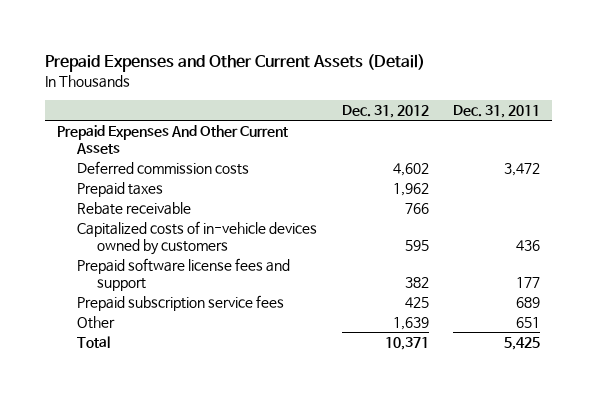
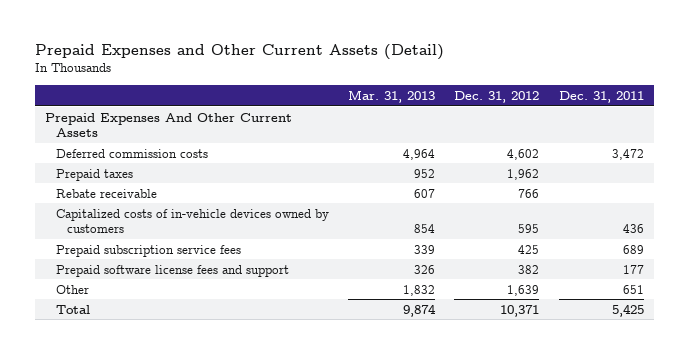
none -> [347,89,435,103] Mar. 31, 2013
[77,258,291,291] Prepaid software license fees and support -> [55,264,289,277] Prepaid software license fees and support

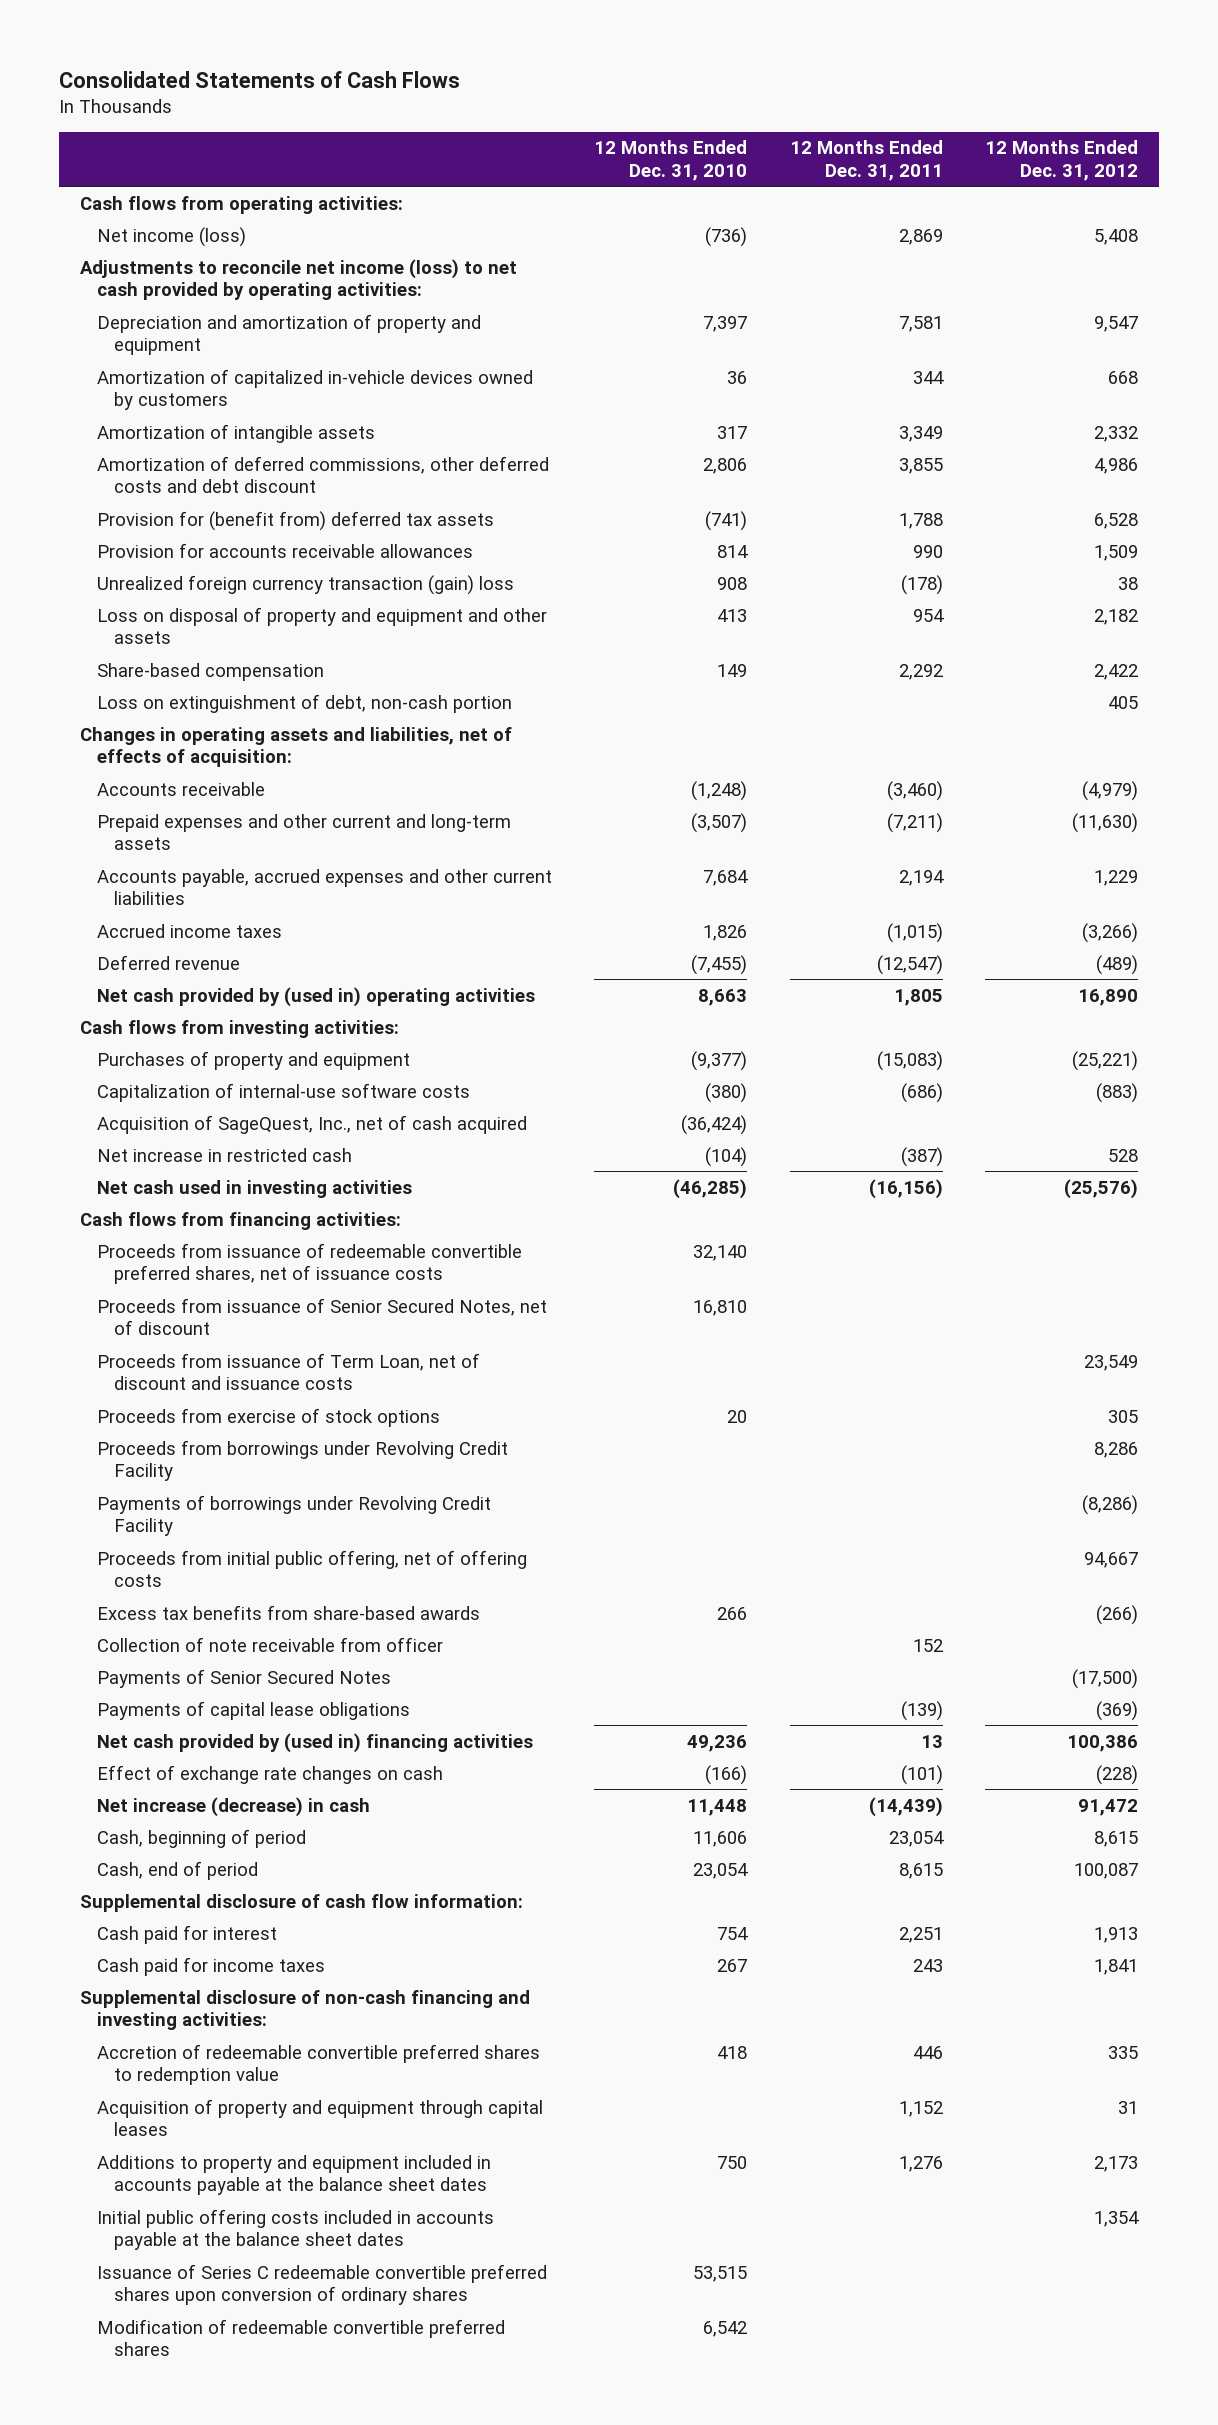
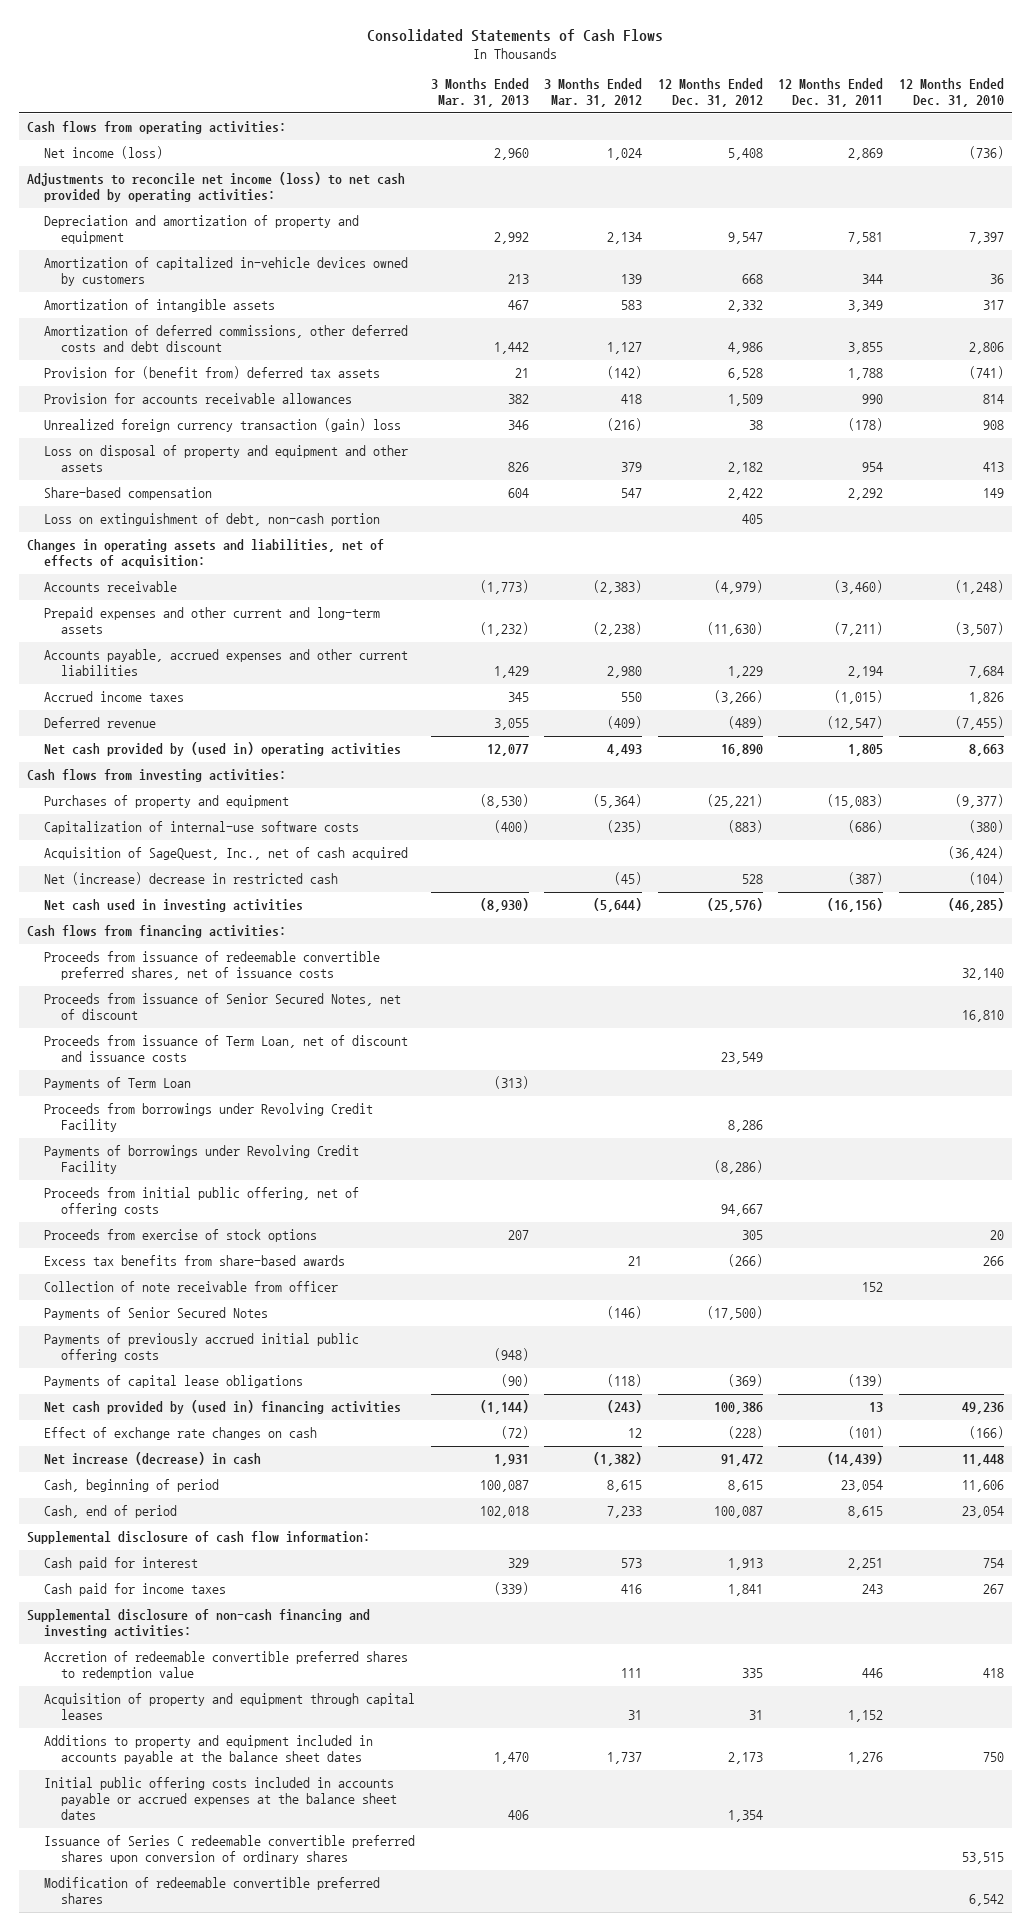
none -> [430,78,529,108] 3 Months Ended Mar. 31, 2013
none -> [544,78,643,108] 3 Months Ended Mar. 31, 2012
[97,1147,353,1162] Net increase in restricted cash -> [44,872,339,886] Net (increase) decrease in restricted cash
none -> [44,1077,192,1091] Payments of Term Loan
[97,1407,441,1427] Proceeds from exercise of stock options -> [44,1229,318,1243] Proceeds from exercise of stock options
none -> [44,1333,360,1363] Payments of previously accrued initial public offering costs
[97,2208,495,2251] Initial public offering costs included in accounts payable at the balance sheet dates -> [44,1777,398,1821] Initial public offering costs included in accounts payable or accrued expenses at the balance sheet dates

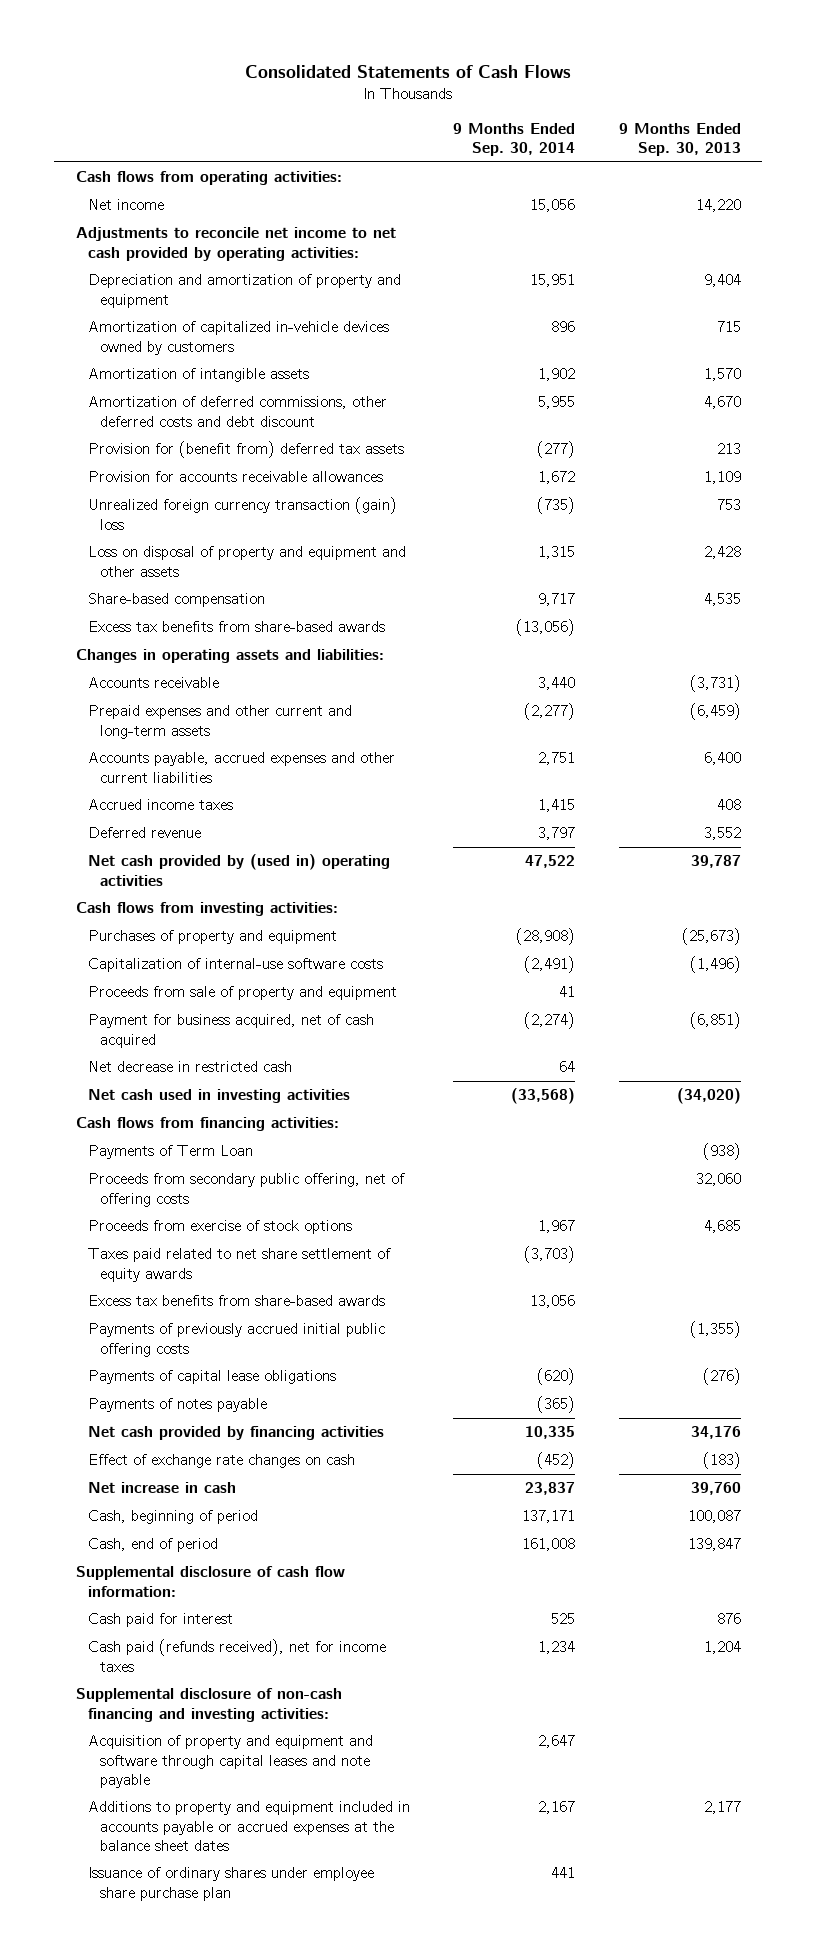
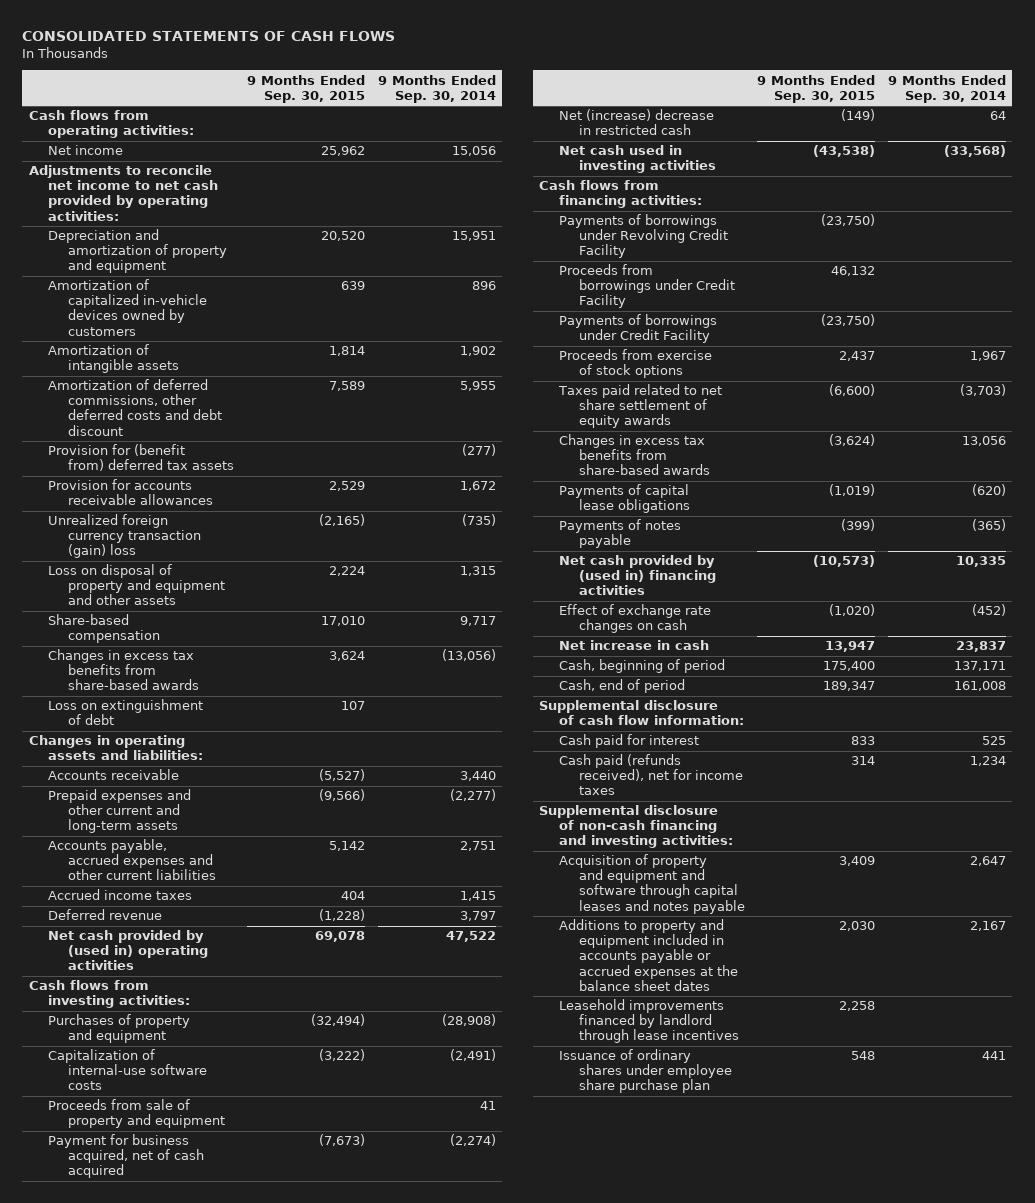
[245,65,572,79] Consolidated Statements of Cash Flows -> [22,31,396,42] CONSOLIDATED STATEMENTS OF CASH FLOWS
[618,123,741,157] 9 Months Ended Sep. 30, 2013 -> none
none -> [246,74,365,103] 9 Months Ended Sep. 30, 2015
[87,621,385,633] Excess tax benefits from share-based awards -> [48,649,199,691] Changes in excess tax benefits from share-based awards
none -> [48,699,204,726] Loss on extinguishment of debt
[87,1061,292,1073] Net decrease in restricted cash -> [558,109,714,136] Net (increase) decrease in restricted cash
[87,1145,253,1160] Payments of Term Loan -> none
[87,1173,405,1207] Proceeds from secondary public offering, net of offering costs -> none
none -> [558,214,728,259] Payments of borrowings under Revolving Credit Facility
none -> [558,264,735,309] Proceeds from borrowings under Credit Facility
none -> [558,314,717,344] Payments of borrowings under Credit Facility
[87,1323,385,1357] Payments of previously accrued initial public offering costs -> none
[87,1295,385,1307] Excess tax benefits from share-based awards -> [558,434,710,476] Changes in excess tax benefits from share-based awards
[87,1426,384,1441] Net cash provided by financing activities -> [558,555,716,596] Net cash provided by (used in) financing activities
[87,1735,373,1788] Acquisition of property and equipment and software through capital leases and note payable -> [558,854,745,914] Acquisition of property and equipment and software through capital leases and notes payable
none -> [558,999,739,1044] Leasehold improvements financed by landlord through lease incentives

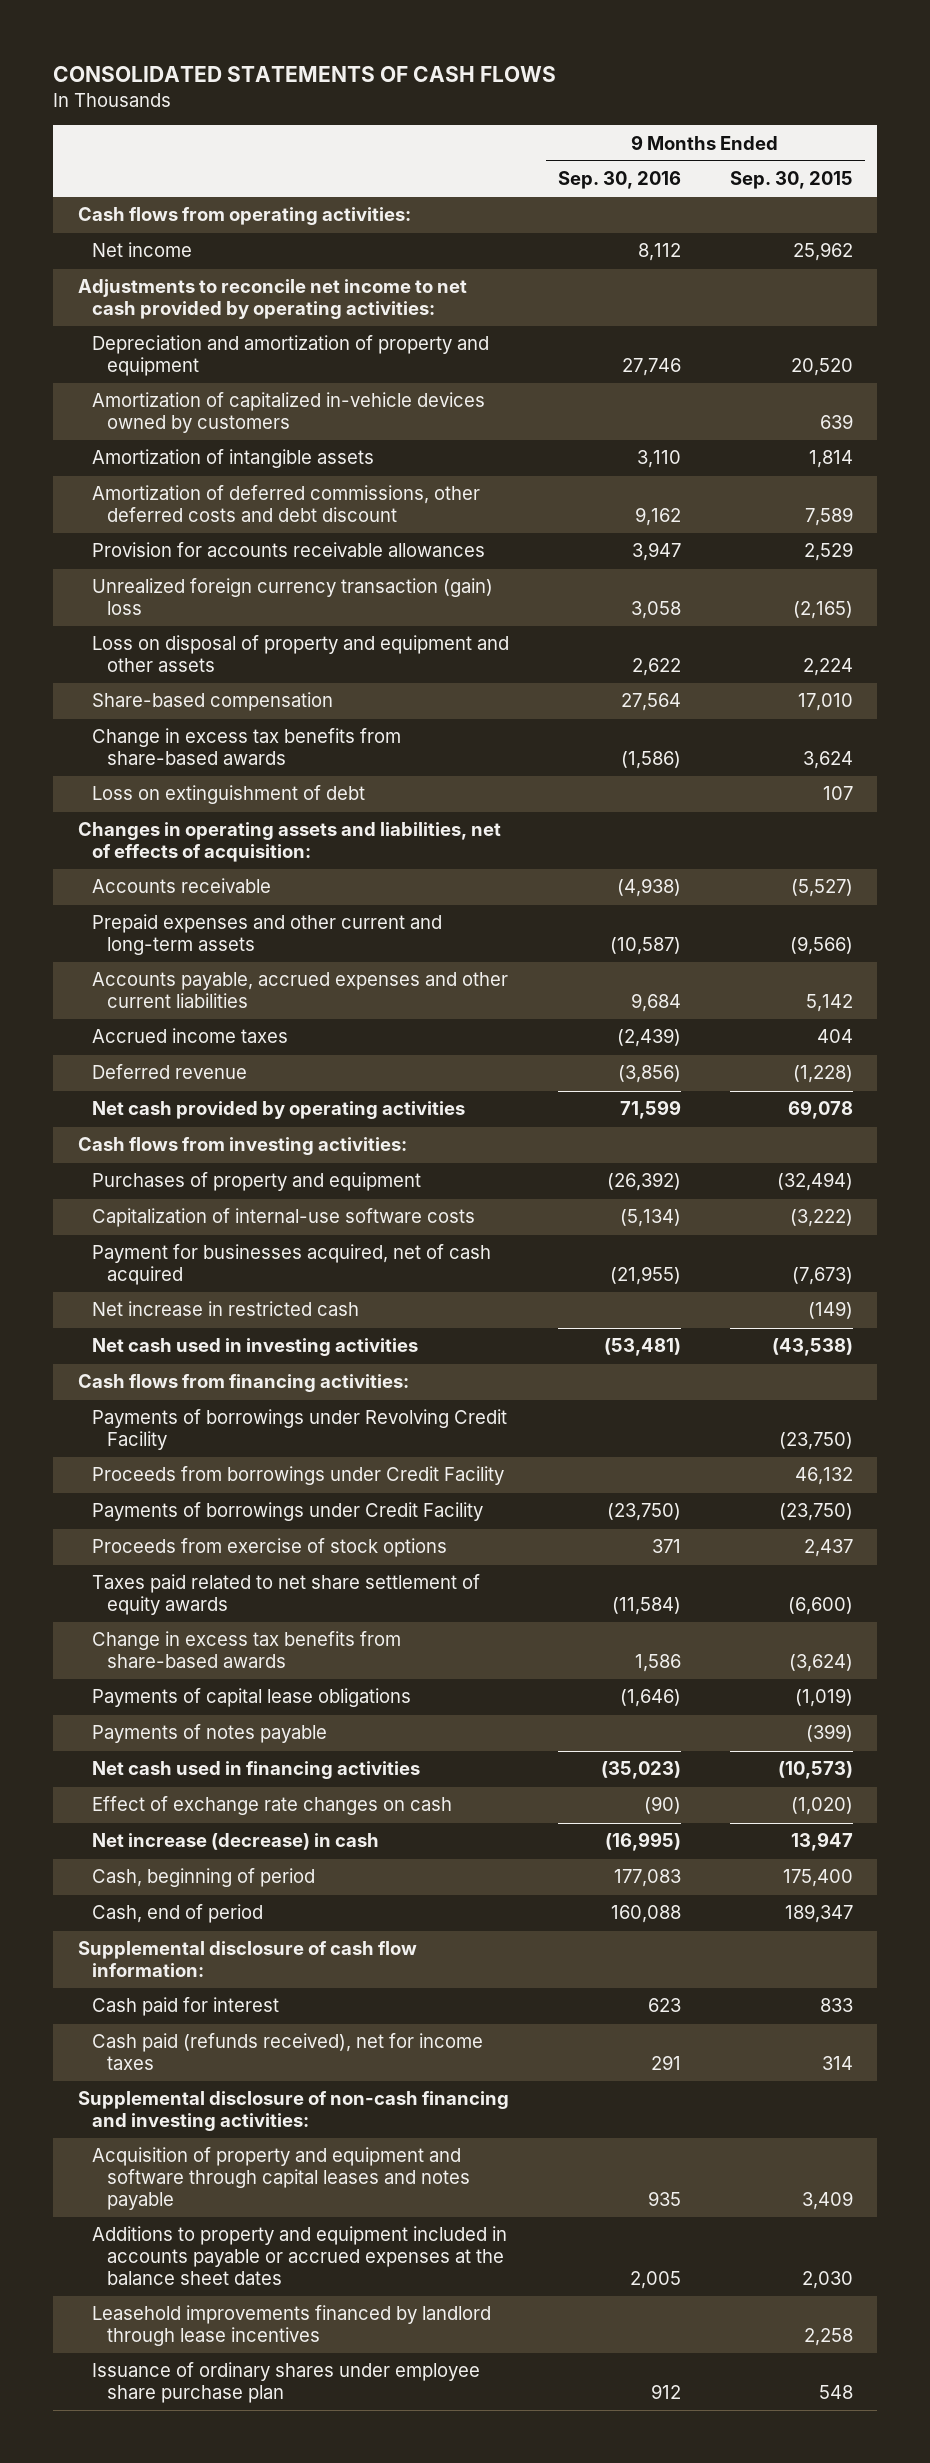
[377,74,496,103] 9 Months Ended Sep. 30, 2014 -> none
none -> [558,171,682,190] Sep. 30, 2016
[48,444,234,472] Provision for (benefit from) deferred tax assets -> none
[48,649,199,691] Changes in excess tax benefits from share-based awards -> [92,728,402,766] Change in excess tax benefits from share-based awards
[28,735,204,761] Changes in operating assets and liabilities: -> [77,822,501,863] Changes in operating assets and liabilities, net of effects of acquisition:
[48,930,208,971] Net cash provided by (used in) operating activities -> [92,1101,466,1120] Net cash provided by operating activities
[48,1099,225,1129] Proceeds from sale of property and equipment -> none
[48,1134,204,1179] Payment for business acquired, net of cash acquired -> [92,1244,492,1286] Payment for businesses acquired, net of cash acquired
[558,109,714,136] Net (increase) decrease in restricted cash -> [92,1301,360,1317] Net increase in restricted cash
[558,434,710,476] Changes in excess tax benefits from share-based awards -> [92,1631,402,1669] Change in excess tax benefits from share-based awards
[558,555,716,596] Net cash provided by (used in) financing activities -> [92,1761,421,1780] Net cash used in financing activities
[558,640,709,651] Net increase in cash -> [92,1833,380,1851] Net increase (decrease) in cash

